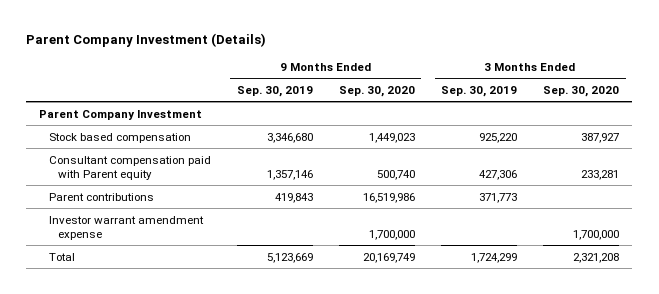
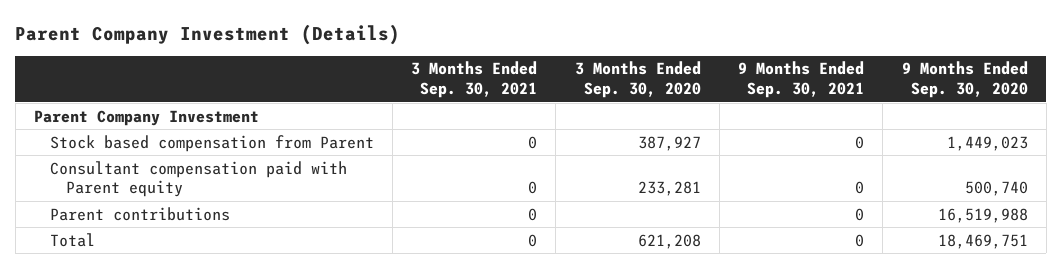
[236,85,313,97] Sep. 30, 2019 -> none
[441,85,518,97] Sep. 30, 2019 -> none
none -> [411,61,538,98] 3 Months Ended Sep. 30, 2021
none -> [738,61,865,98] 9 Months Ended Sep. 30, 2021
[48,132,191,143] Stock based compensation -> [49,134,374,152] Stock based compensation from Parent
[48,215,204,240] Investor warrant amendment expense -> none
[362,192,415,203] 16,519,986 -> [937,207,1028,223] 16,519,988
[362,252,415,263] 20,169,749 -> [937,233,1028,249] 18,469,751
[573,252,620,263] 2,321,208 -> [637,233,701,249] 621,208

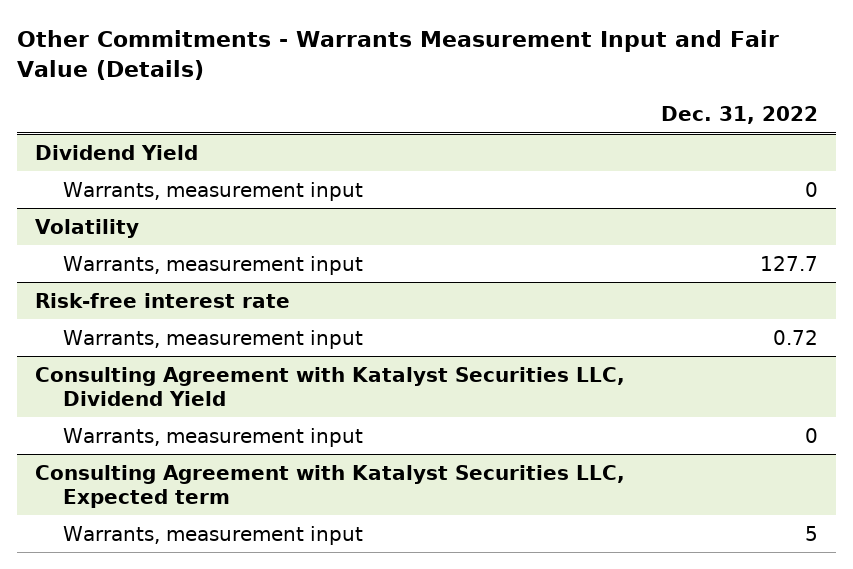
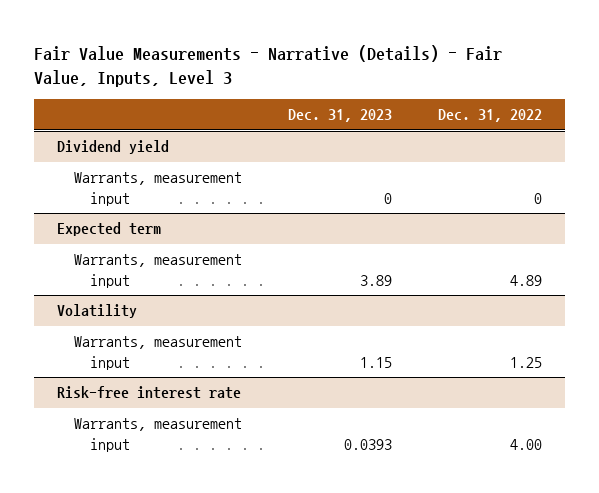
[16,29,779,80] Other Commitments - Warrants Measurement Input and Fair Value (Details) -> [33,44,502,88] Fair Value Measurements - Narrative (Details) - Fair Value, Inputs, Level 3
none -> [287,109,392,123] Dec. 31, 2023
[34,144,198,160] Dividend Yield -> [56,140,169,155] Dividend yield
none -> [56,222,161,237] Expected term
none -> [73,254,242,288] Warrants, measurement input
[760,255,819,271] 127.7 -> [509,356,542,368] 1.25
[34,366,625,406] Consulting Agreement with Katalyst Securities LLC, Dividend Yield -> none
[63,427,364,447] Warrants, measurement input -> none
[34,464,625,508] Consulting Agreement with Katalyst Securities LLC, Expected term -> none
[63,525,364,545] Warrants, measurement input -> none
[773,329,819,345] 0.72 -> [509,438,542,450] 4.00

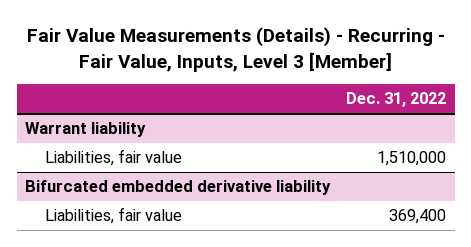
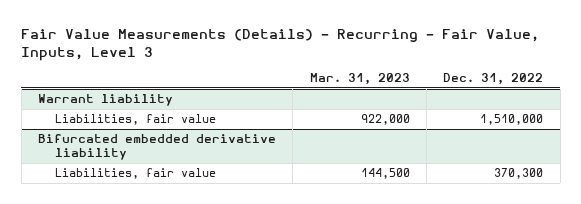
[26,27,445,72] Fair Value Measurements (Details) - Recurring - Fair Value, Inputs, Level 3 [Member] -> [21,29,540,61] Fair Value Measurements (Details) - Recurring - Fair Value, Inputs, Level 3
none -> [309,73,410,86] Mar. 31, 2023
[389,209,447,225] 369,400 -> [494,168,544,180] 370,300

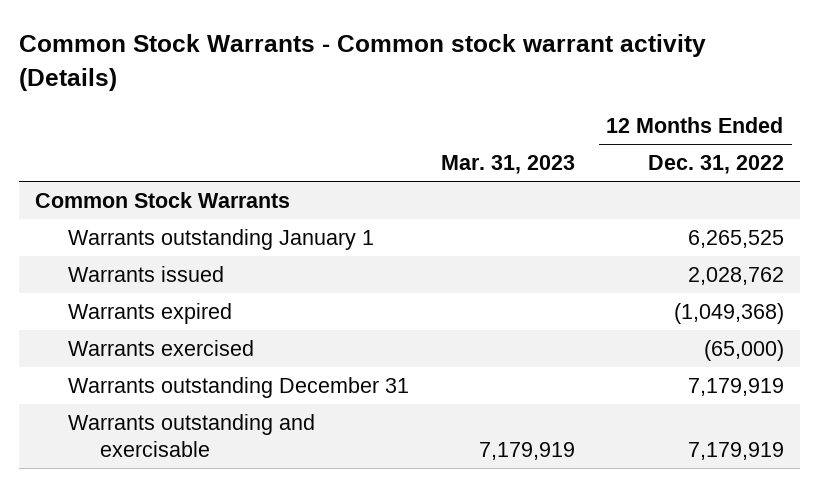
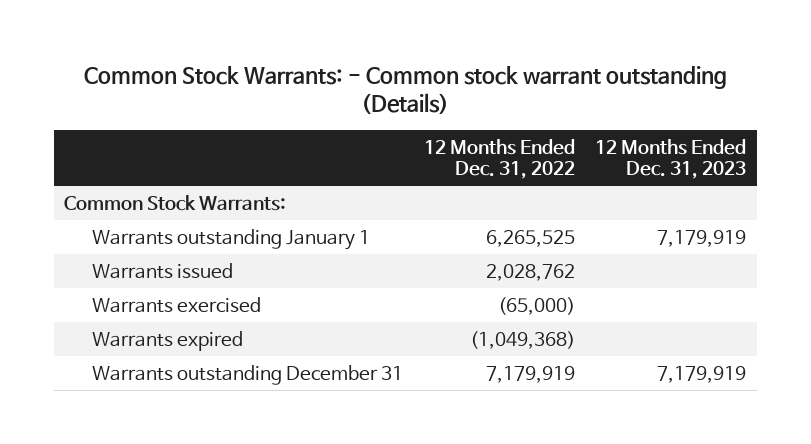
[19,34,707,91] Common Stock Warrants - Common stock warrant activity (Details) -> [84,65,728,115] Common Stock Warrants: - Common stock warrant outstanding (Details)
[440,154,575,174] Mar. 31, 2023 -> none
none -> [595,138,747,180] 12 Months Ended Dec. 31, 2023
[35,191,291,208] Common Stock Warrants -> [64,194,287,211] Common Stock Warrants:
[67,302,232,324] Warrants expired -> [92,330,244,351] Warrants expired
[67,413,315,458] Warrants outstanding and exercisable -> none

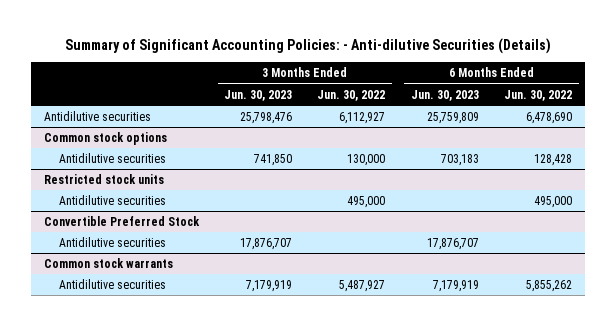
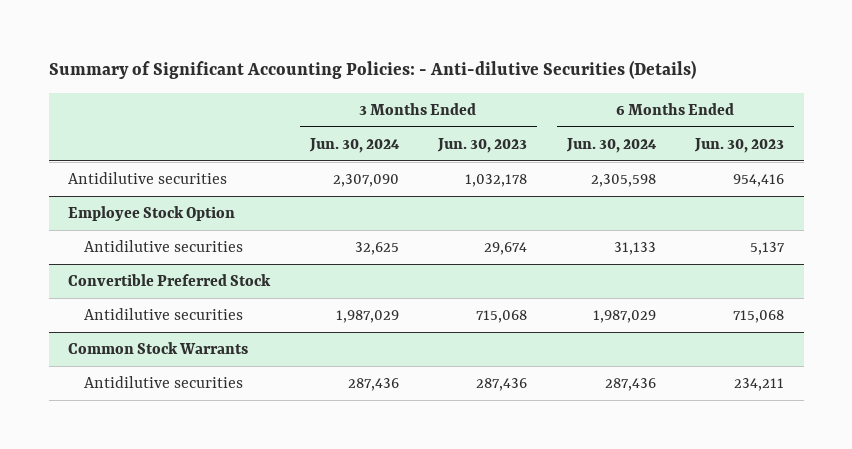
[317,89,386,101] Jun. 30, 2022 -> none
[504,89,573,101] Jun. 30, 2022 -> none
none -> [308,137,400,153] Jun. 30, 2024
none -> [565,137,657,153] Jun. 30, 2024
[43,174,164,185] Restricted stock units -> none
[59,195,167,206] Antidilutive securities -> none
[240,112,293,125] 25,798,476 -> [465,173,528,187] 1,032,178
[426,112,479,125] 25,759,809 -> [733,173,785,187] 954,416
[43,132,167,146] Common stock options -> [68,205,236,221] Employee Stock Option
[254,154,293,167] 741,850 -> [484,241,528,255] 29,674
[440,154,479,167] 703,183 -> [750,241,786,255] 5,137
[240,238,293,251] 17,876,707 -> [476,309,528,323] 715,068
[426,238,479,251] 17,876,707 -> [733,309,785,323] 715,068
[43,258,173,269] Common stock warrants -> [68,341,249,354] Common Stock Warrants
[246,280,293,293] 7,179,919 -> [476,377,528,391] 287,436
[432,280,479,293] 7,179,919 -> [734,377,785,391] 234,211

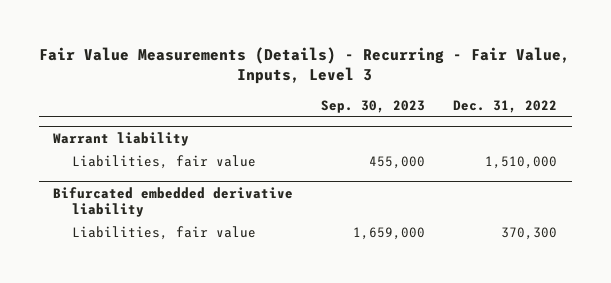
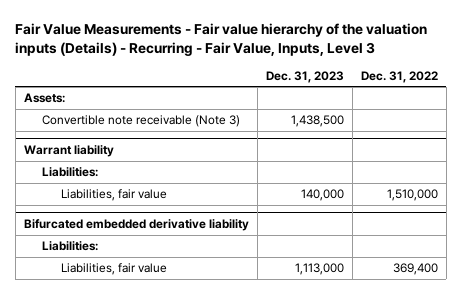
[39,46,571,85] Fair Value Measurements (Details) - Recurring - Fair Value, Inputs, Level 3 -> [15,22,428,56] Fair Value Measurements - Fair value hierarchy of the valuation inputs (Details) - Recurring - Fair Value, Inputs, Level 3
[321,99,426,113] Sep. 30, 2023 -> none
none -> [265,70,344,83] Dec. 31, 2023
none -> [23,93,65,104] Assets:
none -> [42,115,241,128] Convertible note receivable (Note 3)
none -> [42,167,99,178] Liabilities:
none -> [42,241,99,252] Liabilities:
[501,227,558,241] 370,300 -> [392,263,438,276] 369,400

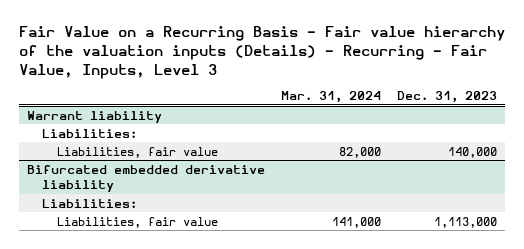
[15,22,428,56] Fair Value Measurements - Fair value hierarchy of the valuation inputs (Details) - Recurring - Fair Value, Inputs, Level 3 -> [18,26,505,79] Fair Value on a Recurring Basis - Fair value hierarchy of the valuation inputs (Details) - Recurring - Fair Value, Inputs, Level 3
[360,70,438,83] Dec. 31, 2022 -> none
none -> [280,91,381,104] Mar. 31, 2024
[23,93,65,104] Assets: -> none
[42,115,241,128] Convertible note receivable (Note 3) -> none

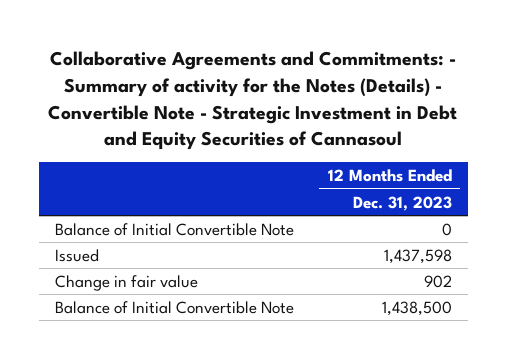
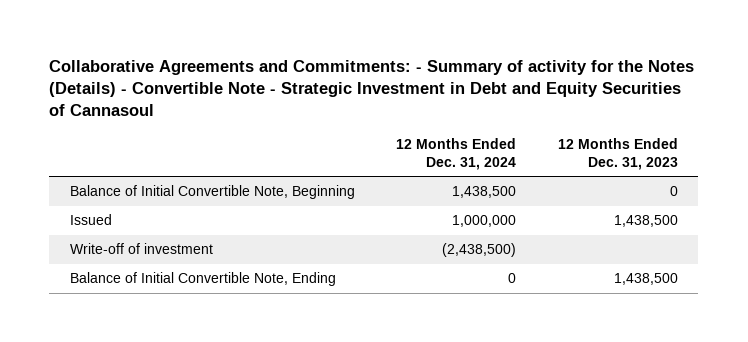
none -> [396,138,517,170] 12 Months Ended Dec. 31, 2024
[55,274,199,291] Change in fair value -> none
[55,222,295,236] Balance of Initial Convertible Note -> [70,185,356,200] Balance of Initial Convertible Note, Beginning
[383,248,452,264] 1,437,598 -> [613,215,678,228] 1,438,500
none -> [70,243,214,255] Write-off of investment
[55,300,295,314] Balance of Initial Convertible Note -> [70,272,337,287] Balance of Initial Convertible Note, Ending

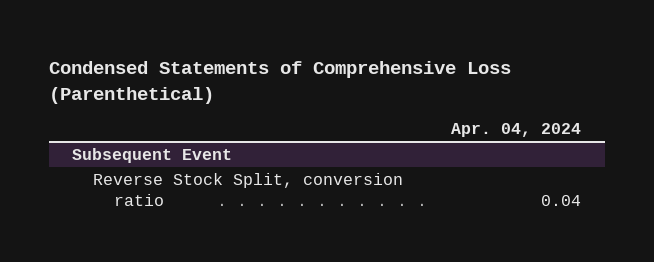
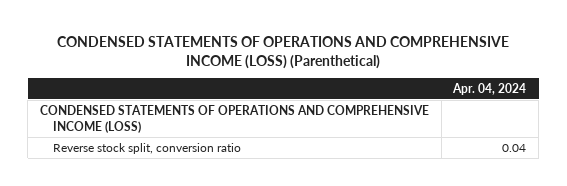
[48,61,511,104] Condensed Statements of Comprehensive Loss (Parenthetical) -> [57,35,510,69] CONDENSED STATEMENTS OF OPERATIONS AND COMPREHENSIVE INCOME (LOSS) (Parenthetical)
[72,147,233,163] Subsequent Event -> none
none -> [40,104,430,133] CONDENSED STATEMENTS OF OPERATIONS AND COMPREHENSIVE INCOME (LOSS)
[93,172,404,206] Reverse Stock Split, conversion ratio -> [53,142,242,154] Reverse stock split, conversion ratio

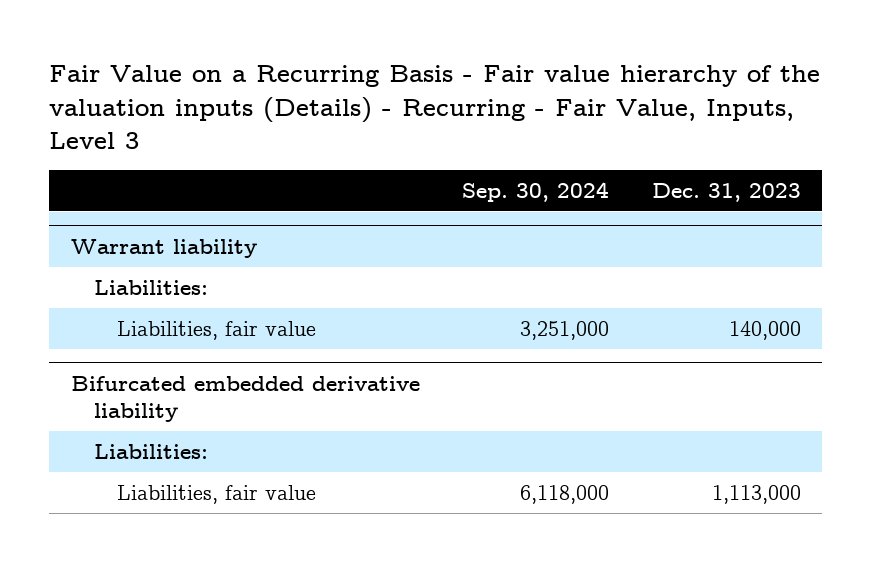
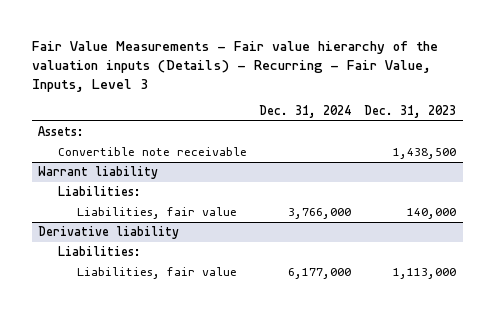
[49,65,821,149] Fair Value on a Recurring Basis - Fair value hierarchy of the valuation inputs (Details) - Recurring - Fair Value, Inputs, Level 3 -> [31,40,438,92] Fair Value Measurements - Fair value hierarchy of the valuation inputs (Details) - Recurring - Fair Value, Inputs, Level 3
[462,181,610,202] Sep. 30, 2024 -> none
none -> [259,105,352,119] Dec. 31, 2024
none -> [37,126,84,137] Assets:
none -> [57,147,247,157] Convertible note receivable
[70,375,420,423] Bifurcated embedded derivative liability -> [37,226,179,240] Derivative liability

